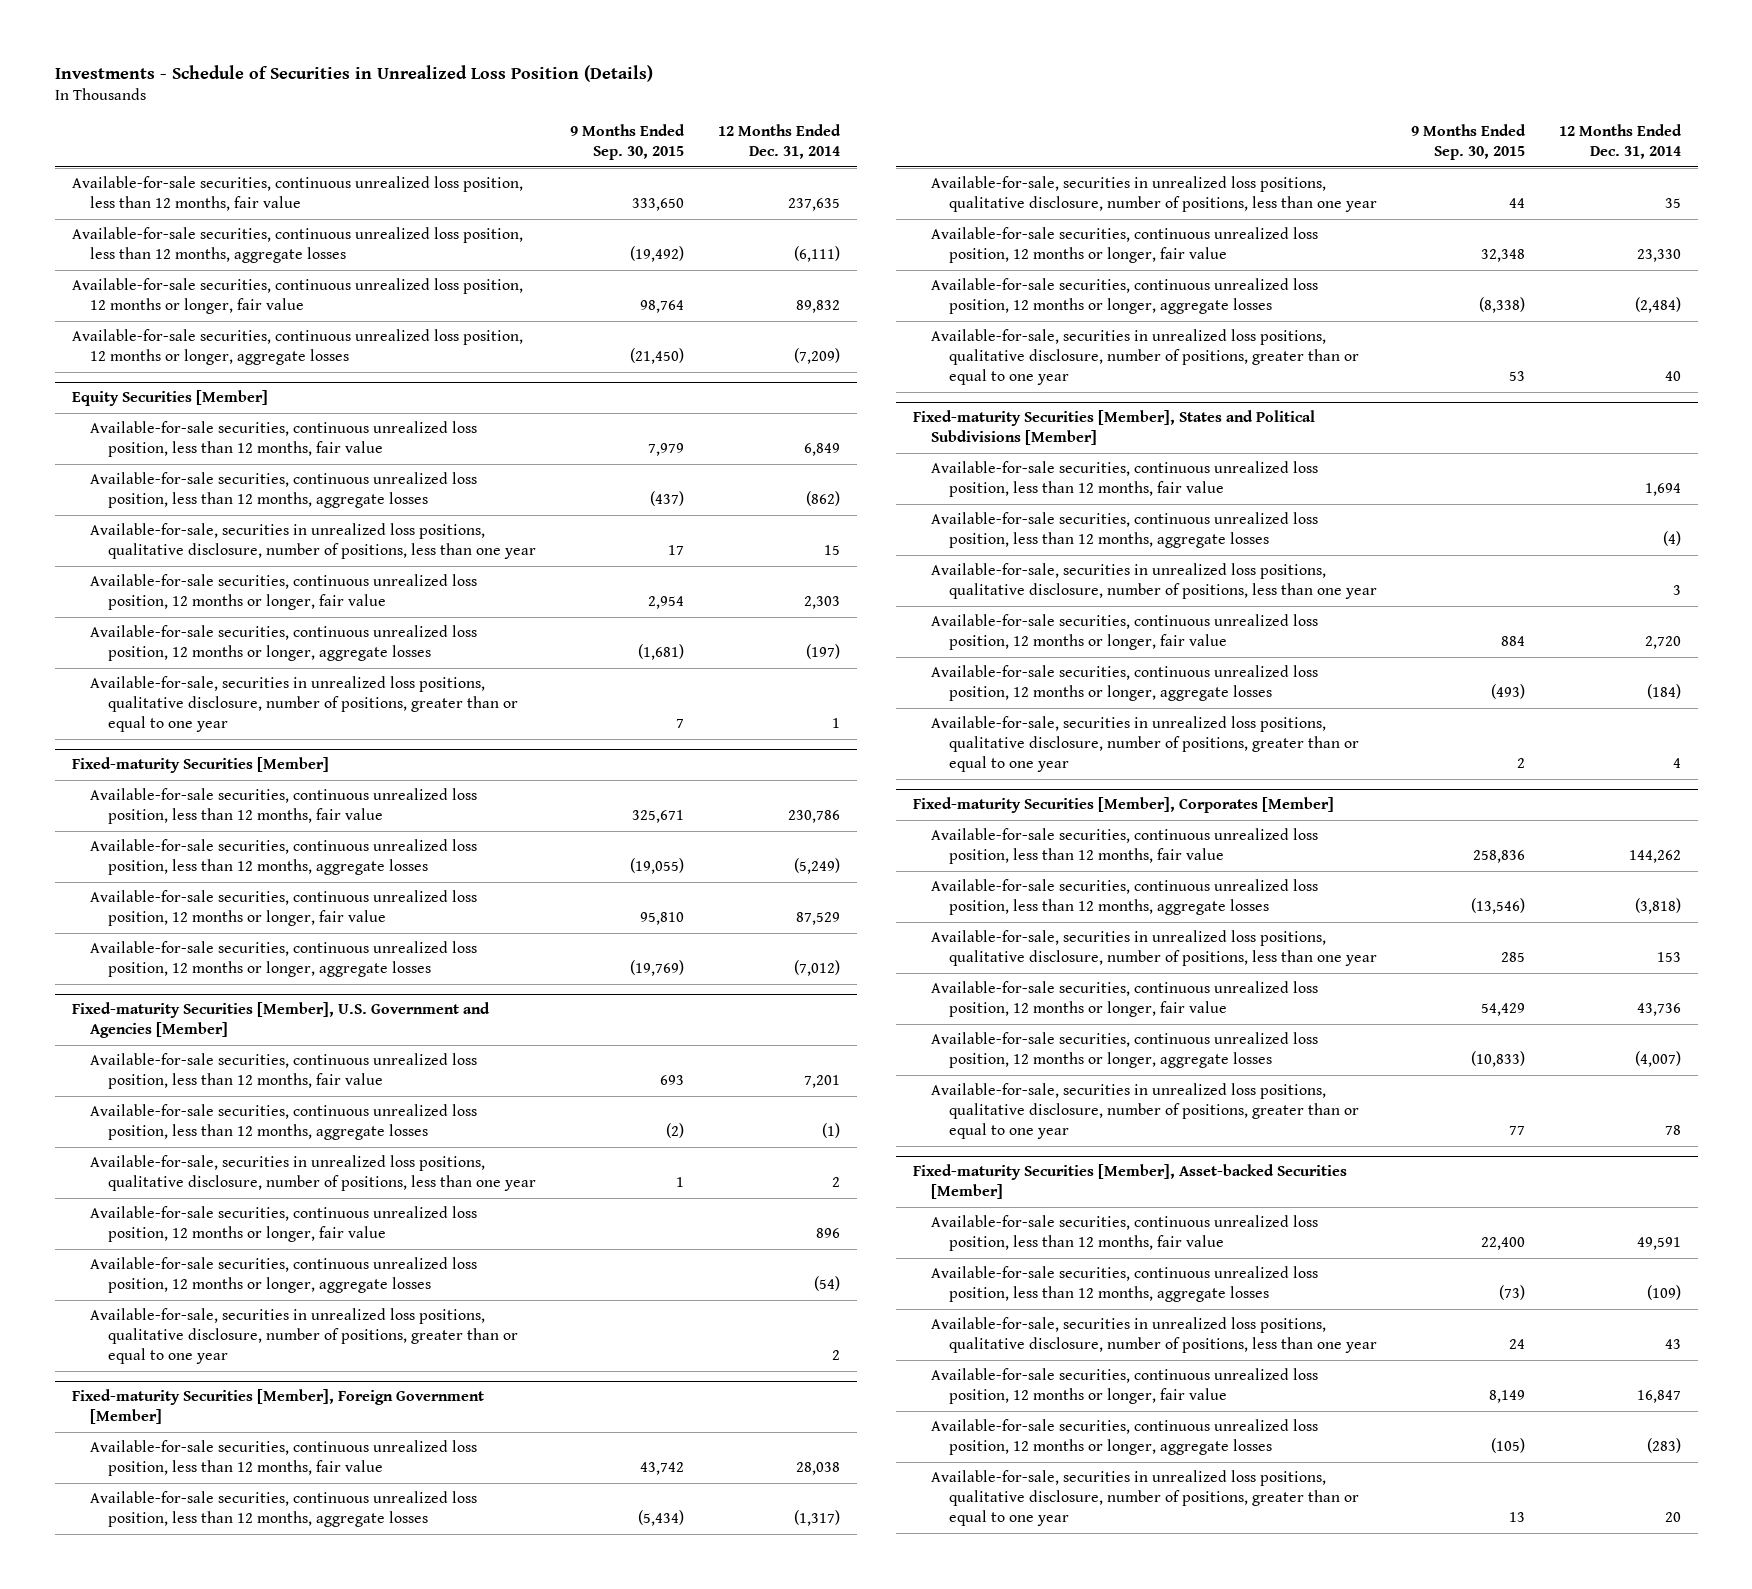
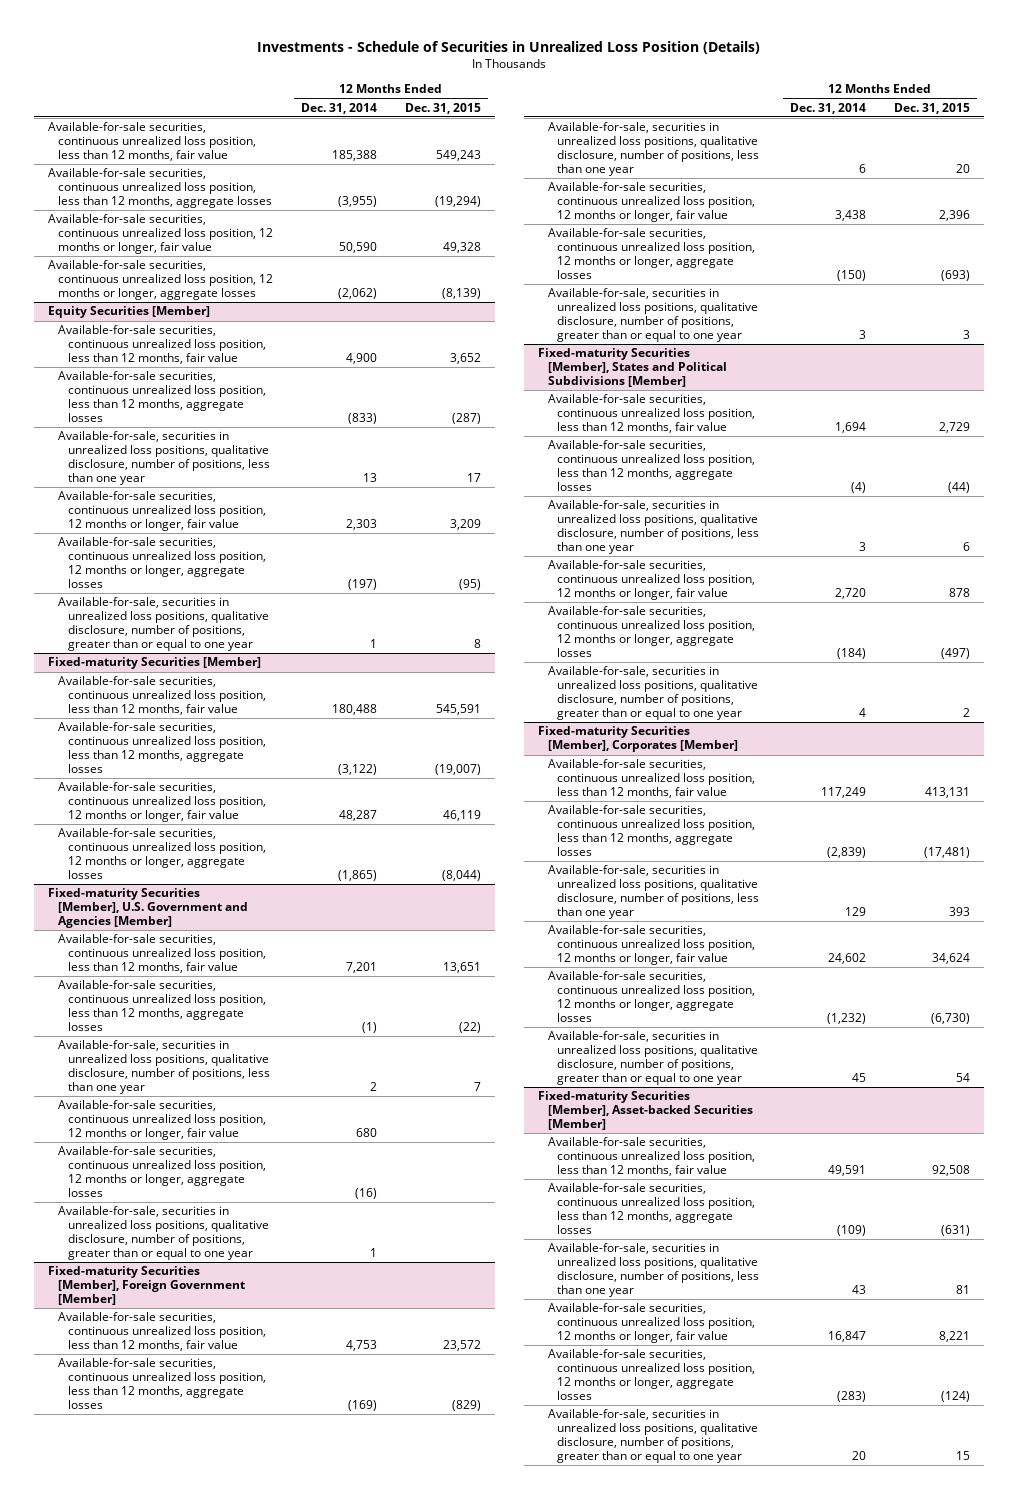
[570,124,686,161] 9 Months Ended Sep. 30, 2015 -> none
none -> [404,102,481,114] Dec. 31, 2015
[787,198,840,212] 237,635 -> [331,150,377,162] 185,388
[793,246,840,263] (6,111) -> [337,196,377,208] (3,955)
[795,300,840,314] 89,832 -> [338,242,377,254] 50,590
[793,348,840,365] (7,209) -> [337,288,377,300] (2,062)
[803,443,840,457] 6,849 -> [345,353,377,365] 4,900
[805,491,840,507] (862) -> [347,413,377,425] (833)
[823,545,840,556] 15 -> [362,473,377,483] 13
[787,810,840,824] 230,786 -> [331,704,377,716] 180,488
[793,858,840,875] (5,249) -> [337,764,377,776] (3,122)
[795,912,840,926] 87,529 -> [338,810,377,822] 48,287
[793,960,840,977] (7,012) -> [337,870,377,882] (1,865)
[815,1228,840,1239] 896 -> [355,1128,377,1138] 680
[813,1276,840,1292] (54) -> [354,1188,377,1200] (16)
[831,1350,840,1361] 2 -> [369,1248,377,1258] 1
[795,1462,840,1476] 28,038 -> [345,1340,377,1352] 4,753
[793,1510,840,1527] (1,317) -> [347,1400,377,1412] (169)
[1664,198,1681,209] 35 -> [859,164,867,174] 6
[1636,249,1681,263] 23,330 -> [835,210,867,222] 3,438
[1634,297,1681,314] (2,484) -> [837,270,867,282] (150)
[1664,371,1681,382] 40 -> [859,330,867,340] 3
[1628,850,1681,864] 144,262 -> [821,787,867,799] 117,249
[1634,898,1681,915] (3,818) -> [827,847,867,859] (2,839)
[1656,952,1681,963] 153 -> [845,907,867,917] 129
[1636,1003,1681,1017] 43,736 -> [828,953,867,965] 24,602
[1634,1051,1681,1068] (4,007) -> [827,1013,867,1025] (1,232)
[1664,1125,1681,1136] 78 -> [852,1073,867,1083] 45

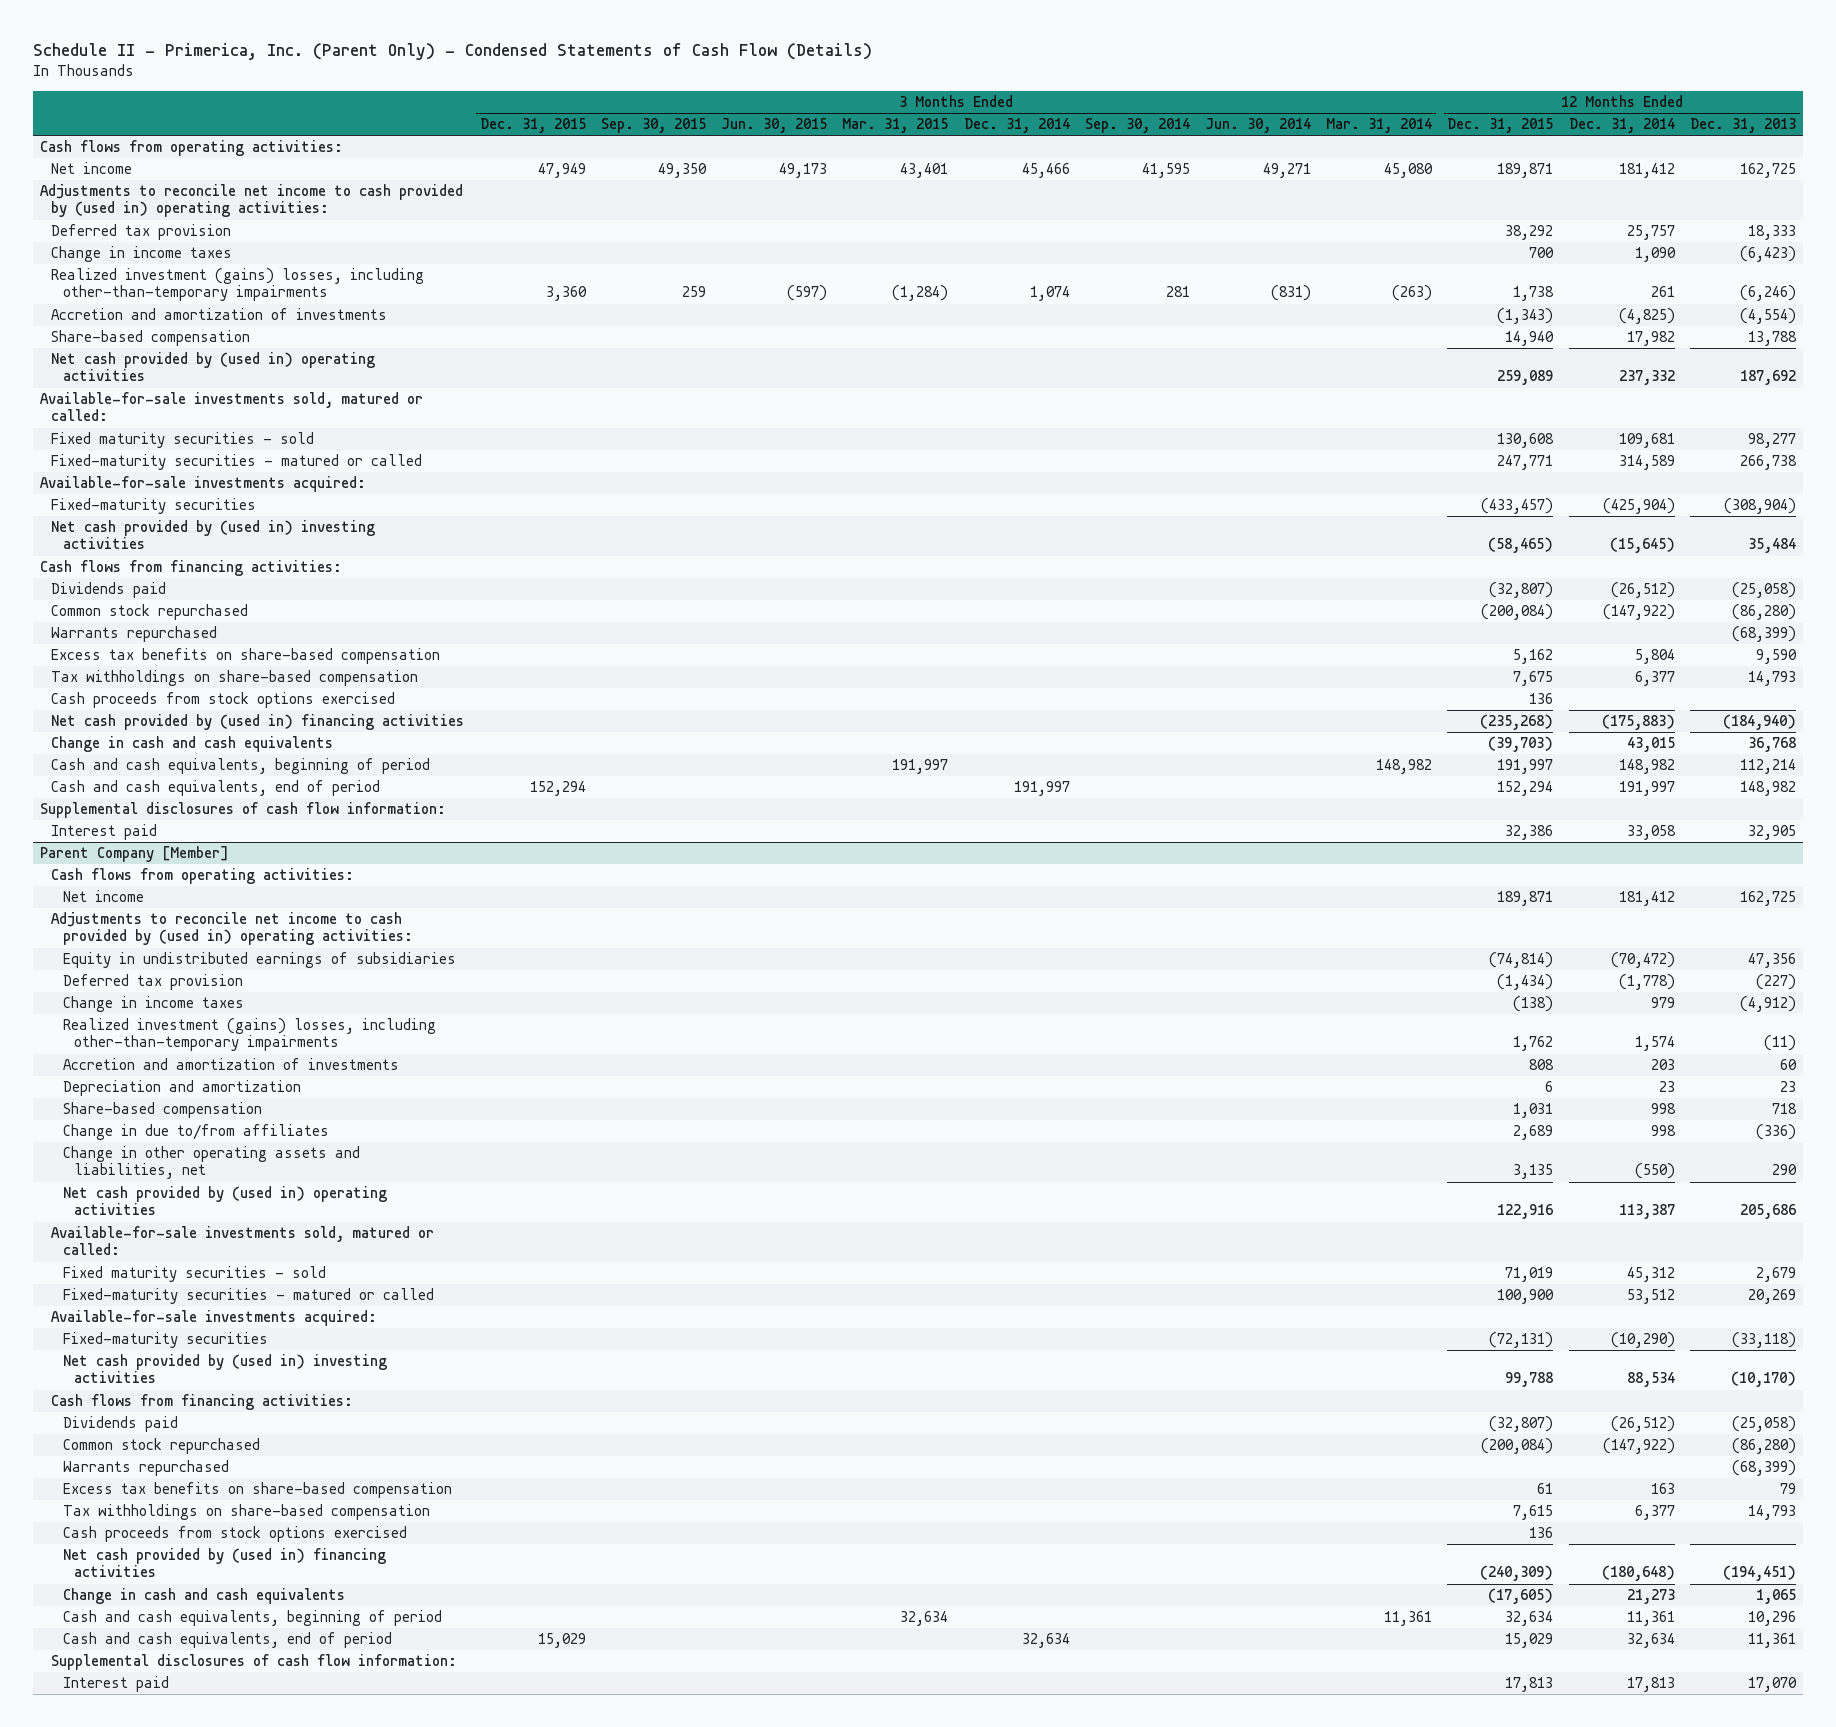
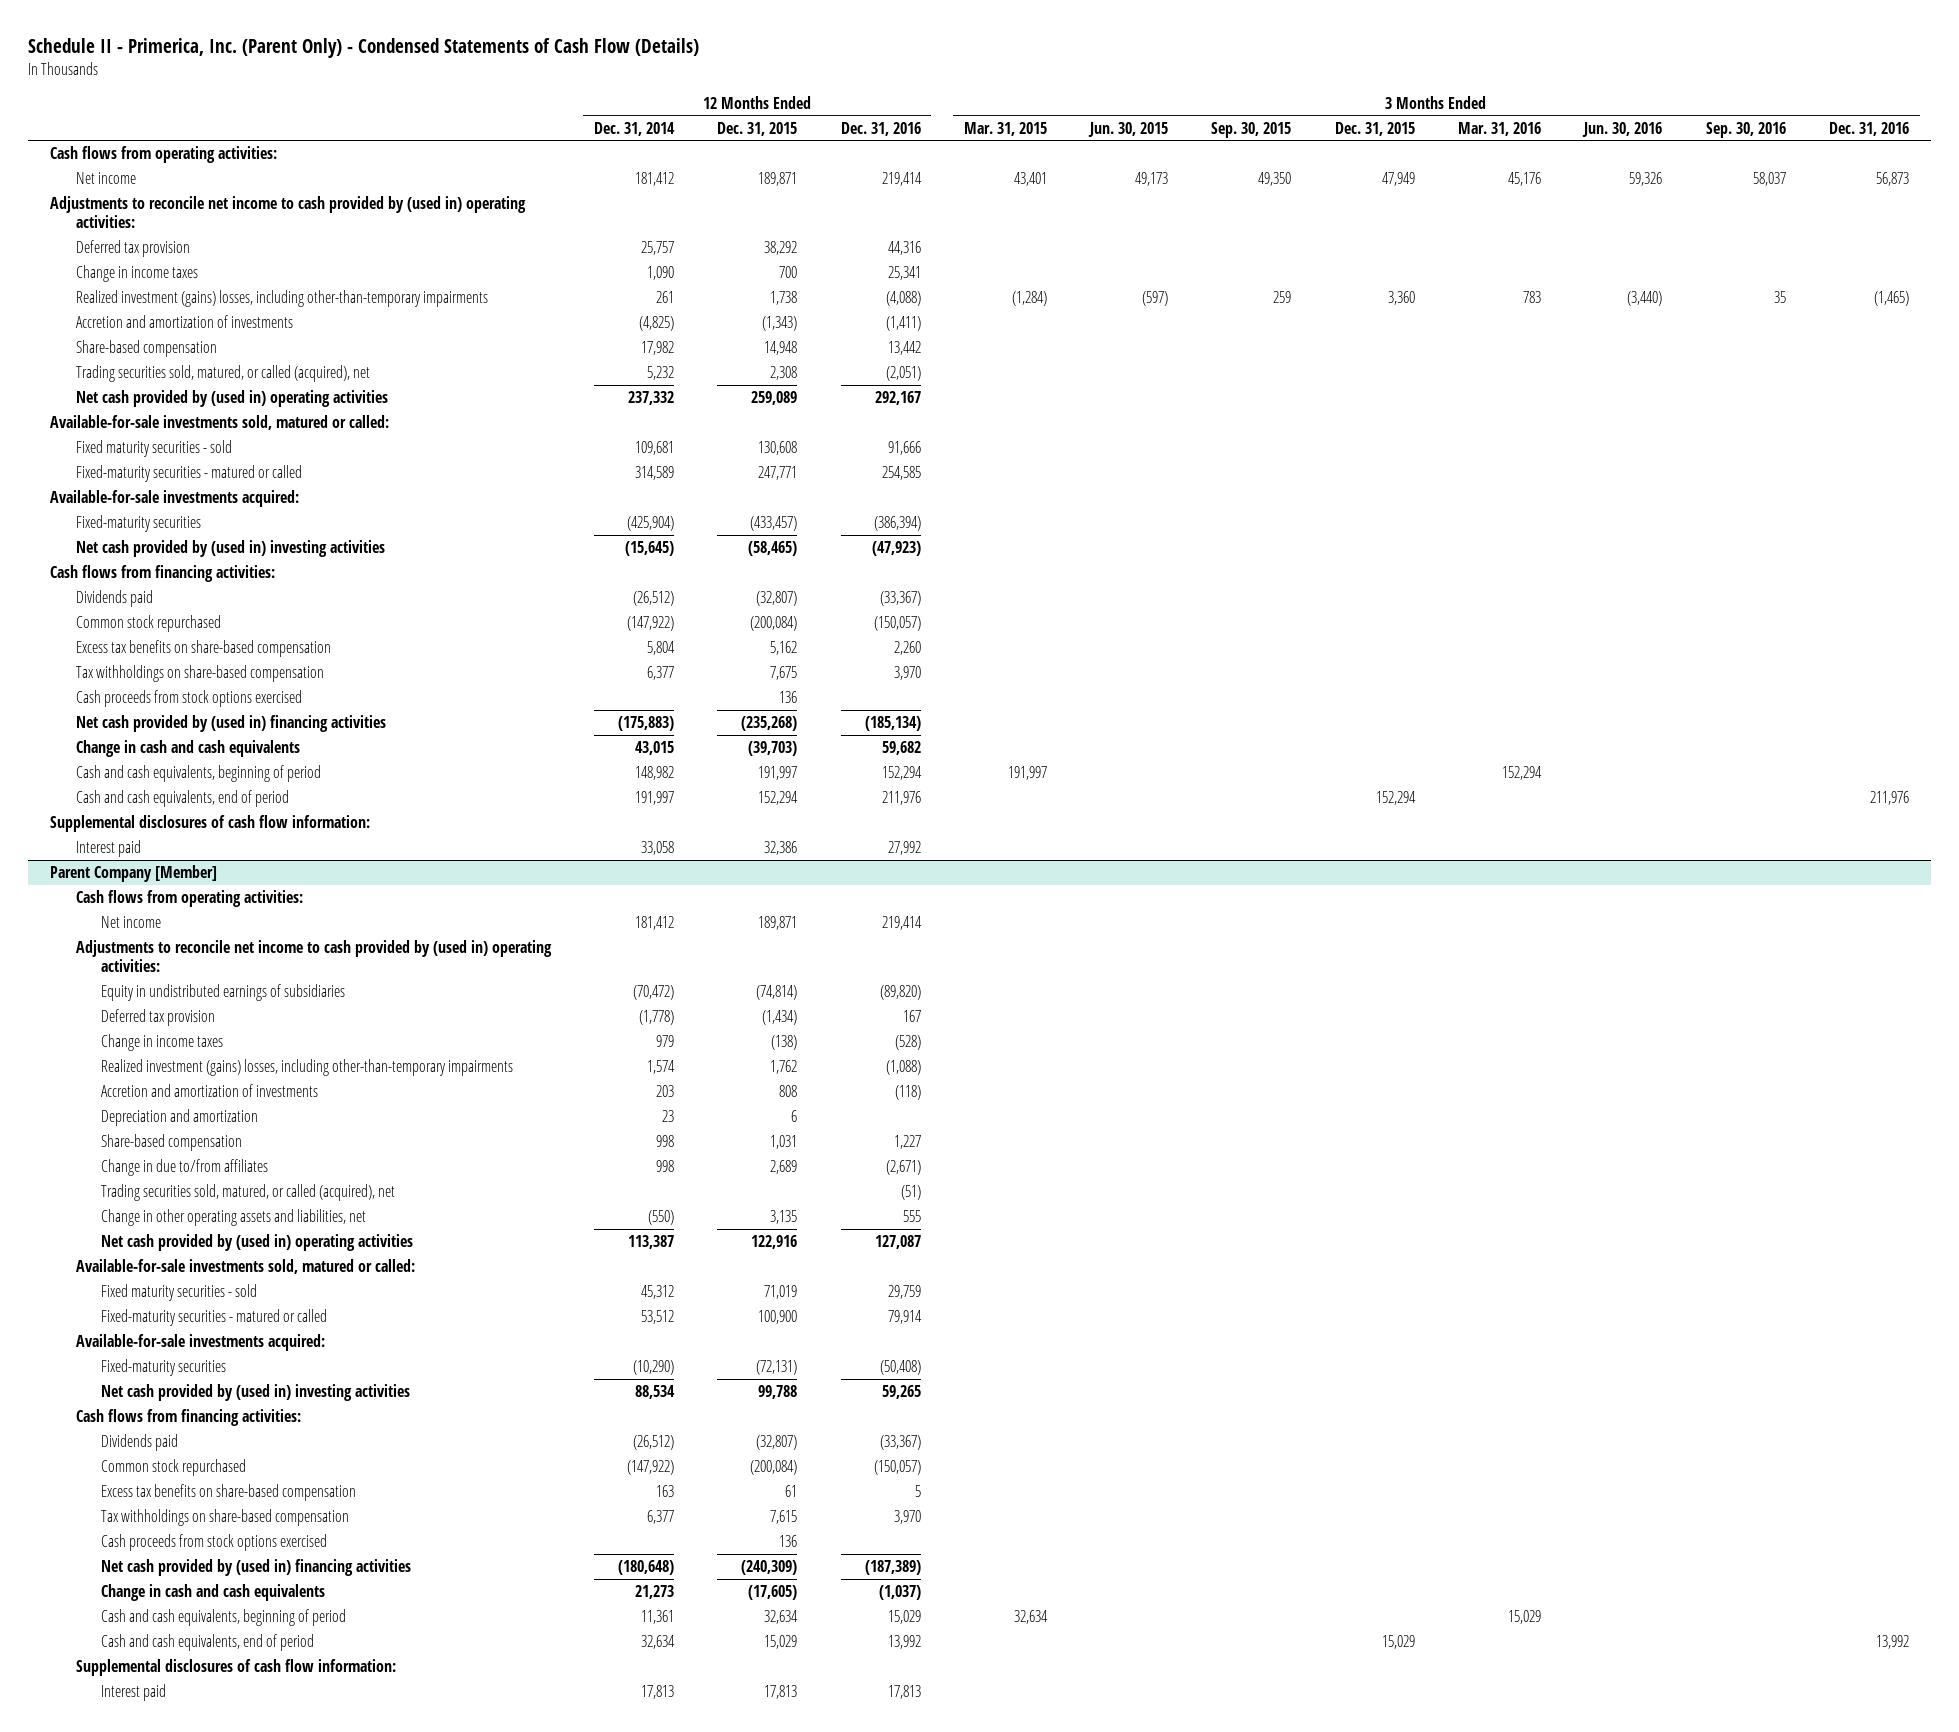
[963,118,1070,134] Dec. 31, 2014 -> none
[1084,118,1190,134] Sep. 30, 2014 -> none
[1204,118,1311,134] Jun. 30, 2014 -> none
[1326,118,1433,134] Mar. 31, 2014 -> none
[1689,118,1796,134] Dec. 31, 2013 -> none
none -> [840,121,921,136] Dec. 31, 2016
none -> [1458,121,1542,136] Mar. 31, 2016
none -> [1582,121,1663,137] Jun. 30, 2016
none -> [1705,121,1786,138] Sep. 30, 2016
none -> [1828,121,1909,136] Dec. 31, 2016
[1505,331,1555,347] 14,940 -> [764,341,798,356] 14,948
none -> [75,365,370,383] Trading securities sold, matured, or called (acquired), net
[51,626,218,643] Warrants repurchased -> none
none -> [101,1184,396,1202] Trading securities sold, matured, or called (acquired), net
[62,1460,229,1477] Warrants repurchased -> none

